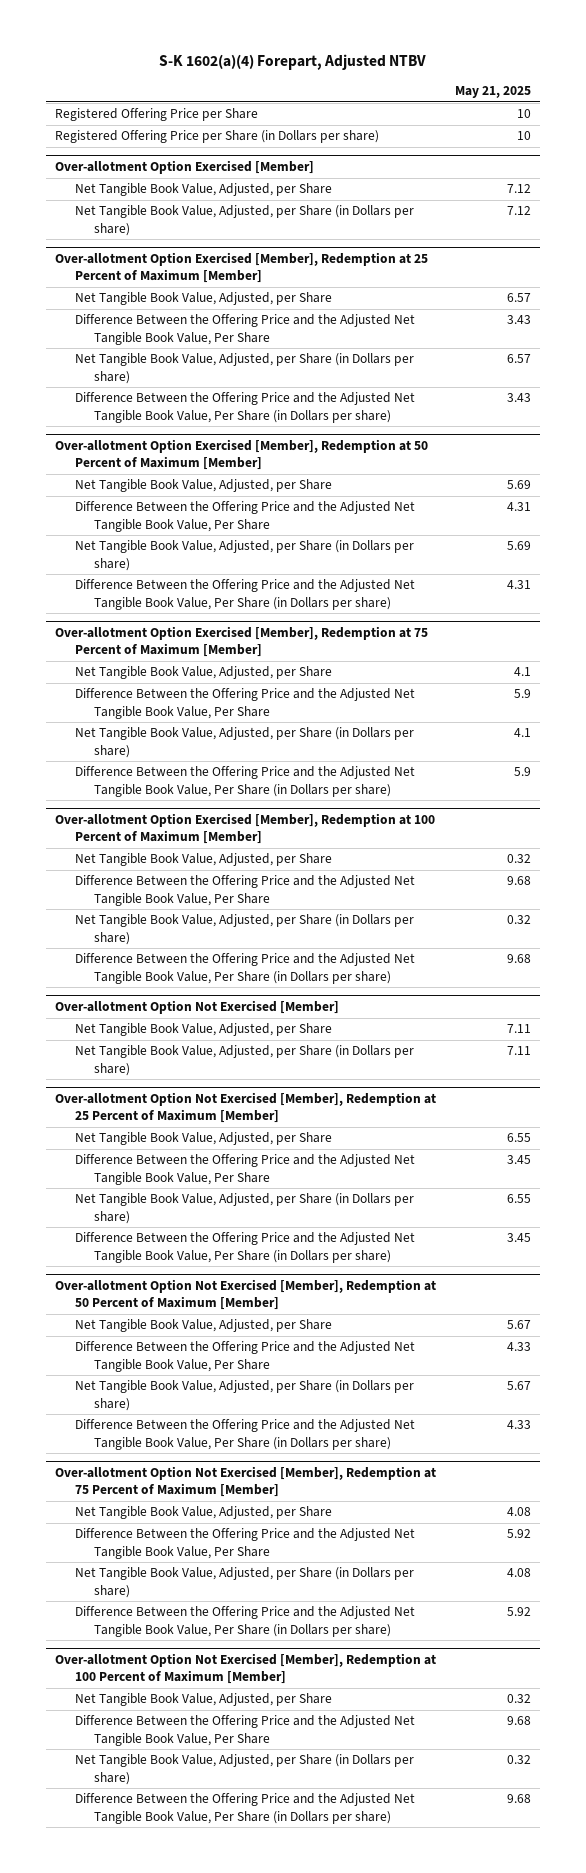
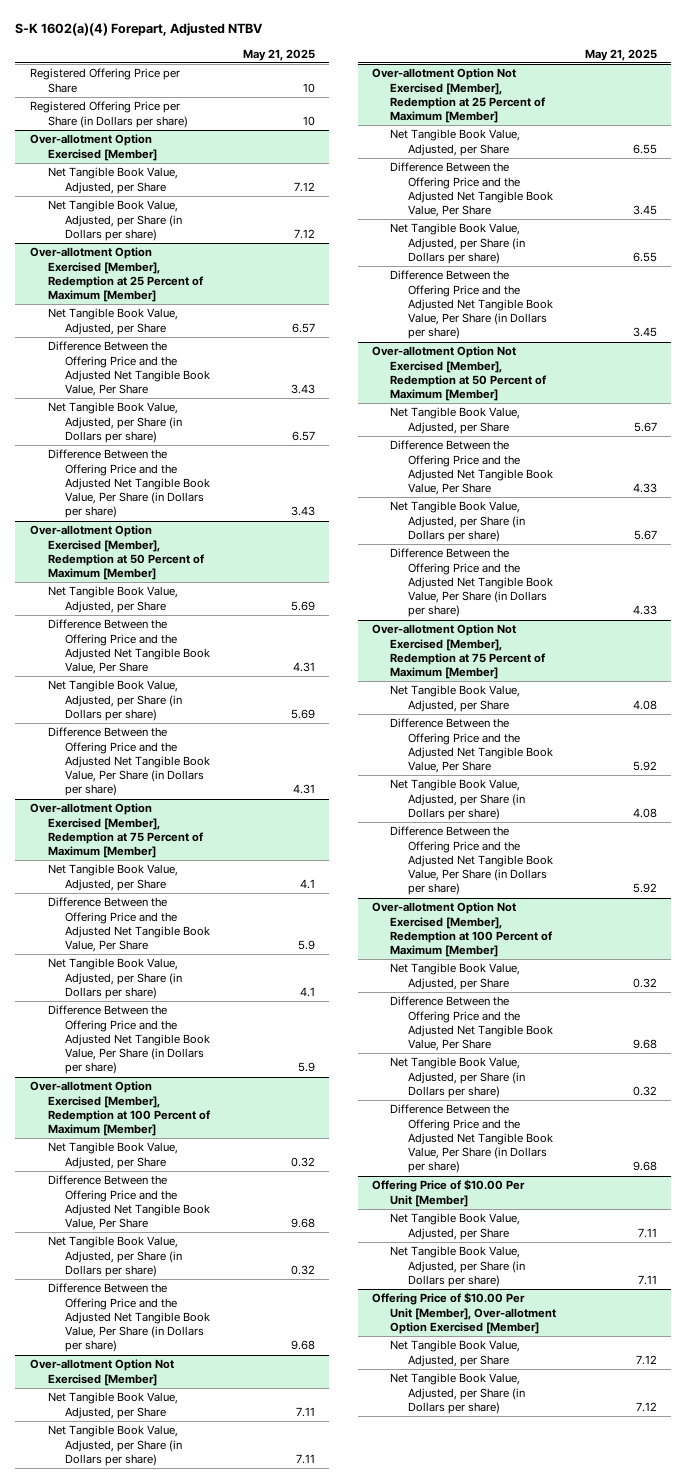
none -> [372,1179,526,1207] Offering Price of $10.00 Per Unit [Member]
none -> [389,1213,520,1240] Net Tangible Book Value, Adjusted, per Share
none -> [389,1246,525,1287] Net Tangible Book Value, Adjusted, per Share (in Dollars per share)
none -> [372,1292,556,1334] Offering Price of $10.00 Per Unit [Member], Over-allotment Option Exercised [Member]
none -> [389,1340,520,1367] Net Tangible Book Value, Adjusted, per Share
none -> [389,1373,525,1414] Net Tangible Book Value, Adjusted, per Share (in Dollars per share)

